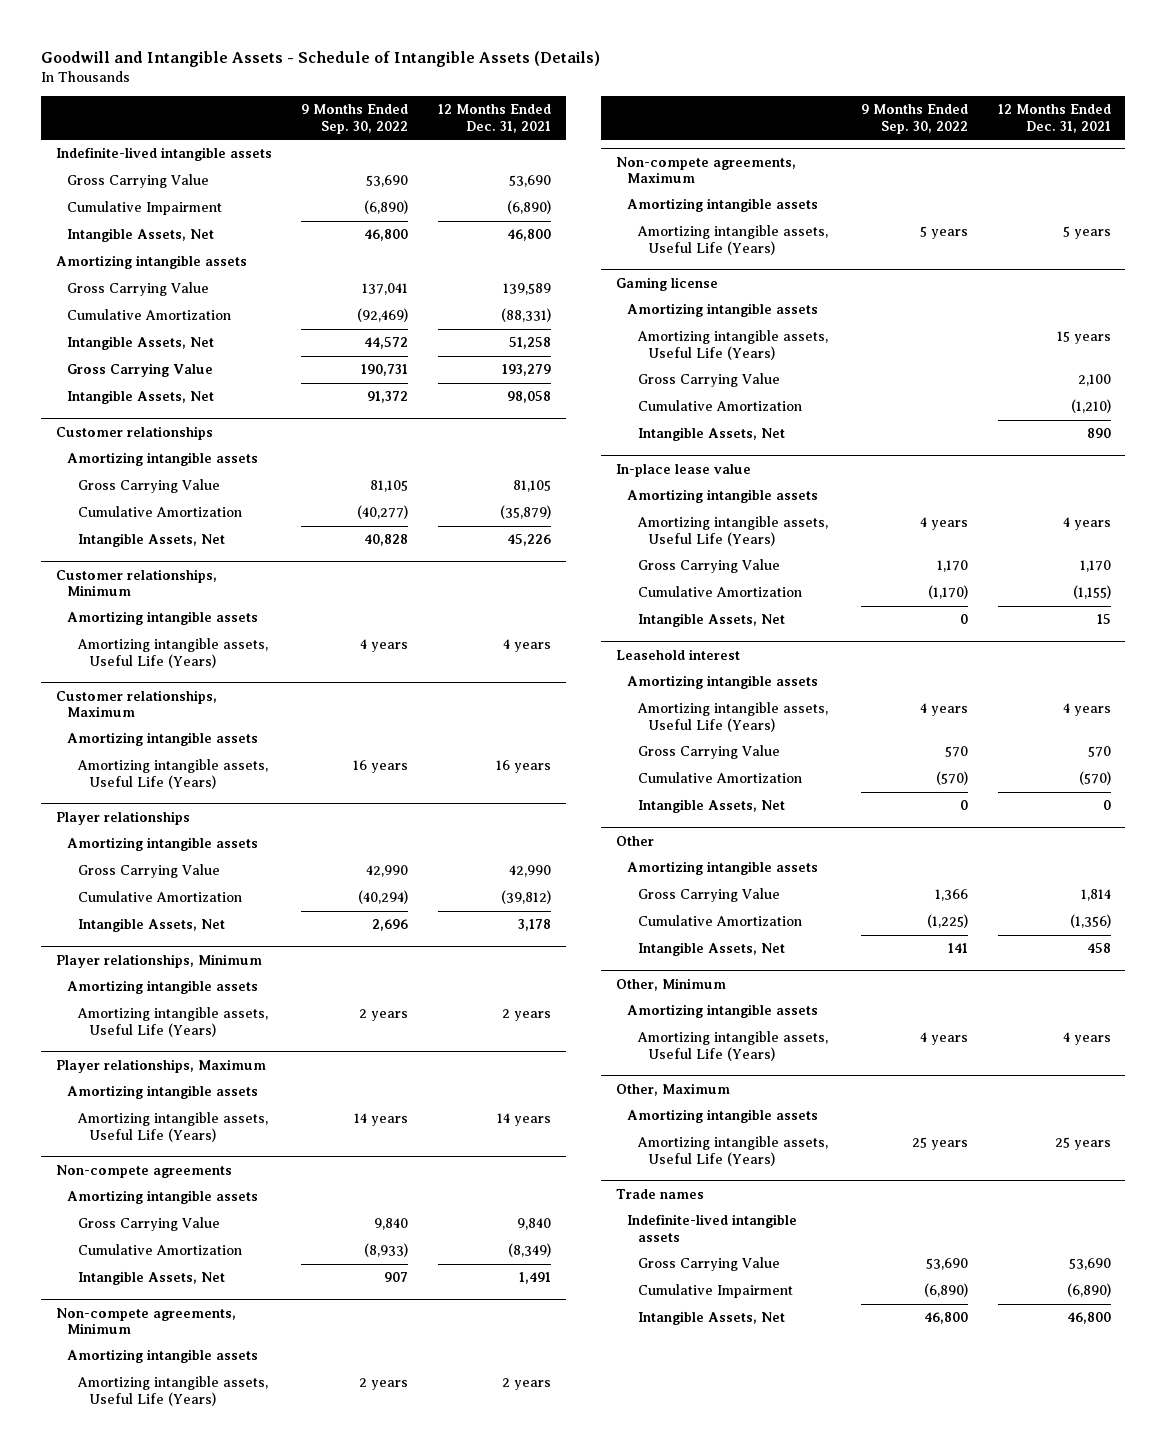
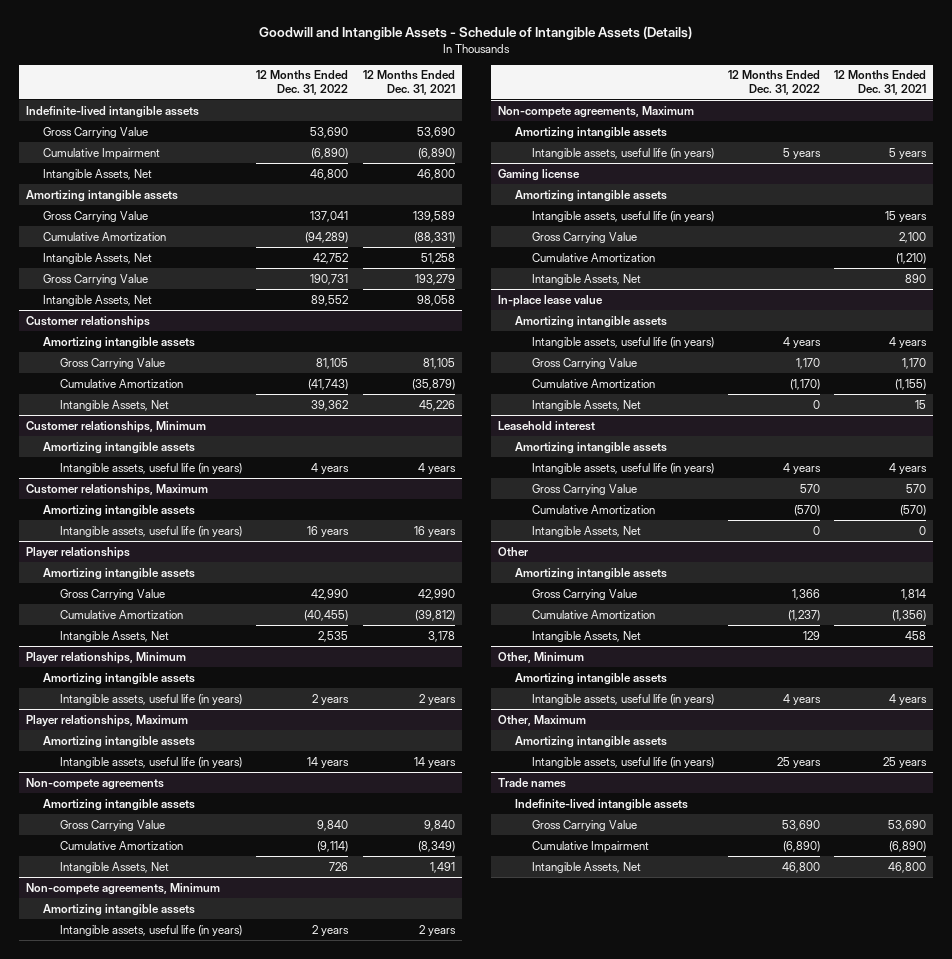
[301,104,409,134] 9 Months Ended Sep. 30, 2022 -> none
none -> [256,70,349,95] 12 Months Ended Dec. 31, 2022
[76,638,268,668] Amortizing intangible assets, Useful Life (Years) -> [60,462,243,474] Intangible assets, useful life (in years)
[76,759,268,789] Amortizing intangible assets, Useful Life (Years) -> [60,525,243,537] Intangible assets, useful life (in years)
[76,1007,268,1037] Amortizing intangible assets, Useful Life (Years) -> [60,693,243,705] Intangible assets, useful life (in years)
[76,1112,268,1142] Amortizing intangible assets, Useful Life (Years) -> [60,756,243,768] Intangible assets, useful life (in years)
[76,1376,268,1406] Amortizing intangible assets, Useful Life (Years) -> [60,924,243,936] Intangible assets, useful life (in years)
[636,225,828,255] Amortizing intangible assets, Useful Life (Years) -> [532,147,715,159] Intangible assets, useful life (in years)
[636,330,828,360] Amortizing intangible assets, Useful Life (Years) -> [532,210,715,222] Intangible assets, useful life (in years)
[636,516,828,546] Amortizing intangible assets, Useful Life (Years) -> [532,336,715,348] Intangible assets, useful life (in years)
[636,702,828,732] Amortizing intangible assets, Useful Life (Years) -> [532,462,715,474] Intangible assets, useful life (in years)
[636,1031,828,1061] Amortizing intangible assets, Useful Life (Years) -> [532,693,715,705] Intangible assets, useful life (in years)
[636,1136,828,1166] Amortizing intangible assets, Useful Life (Years) -> [532,756,715,768] Intangible assets, useful life (in years)

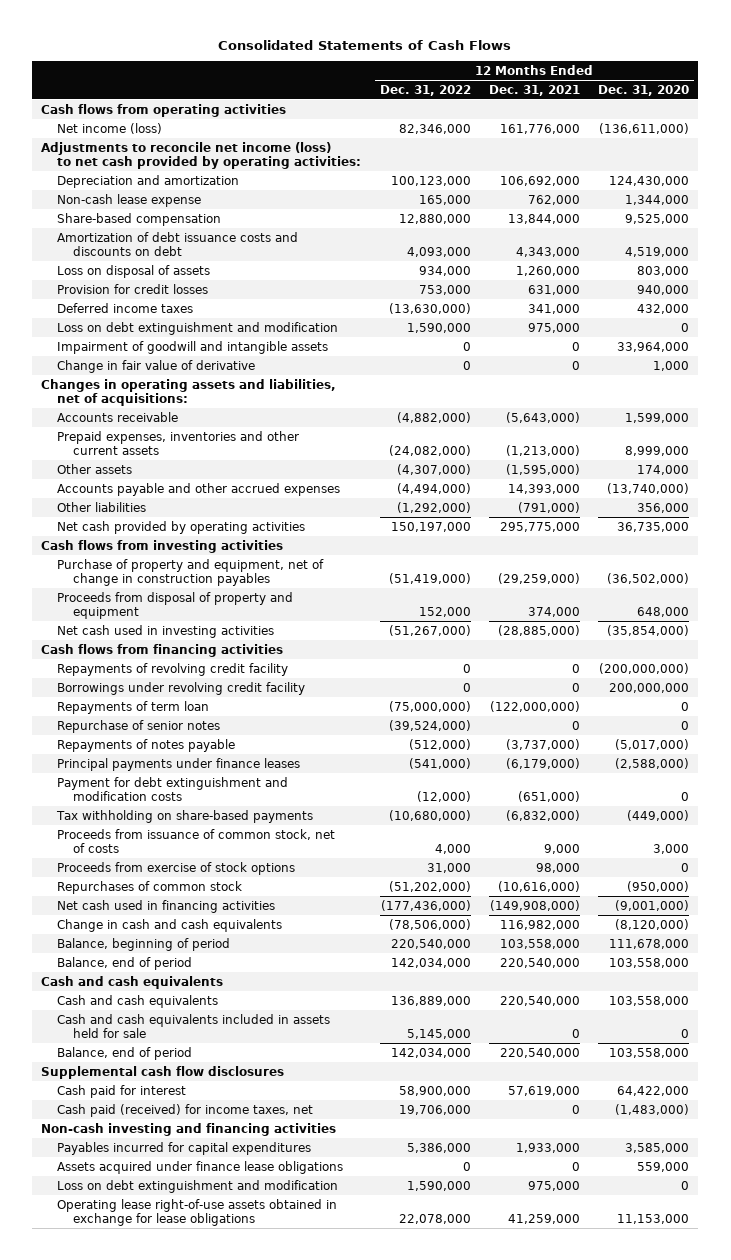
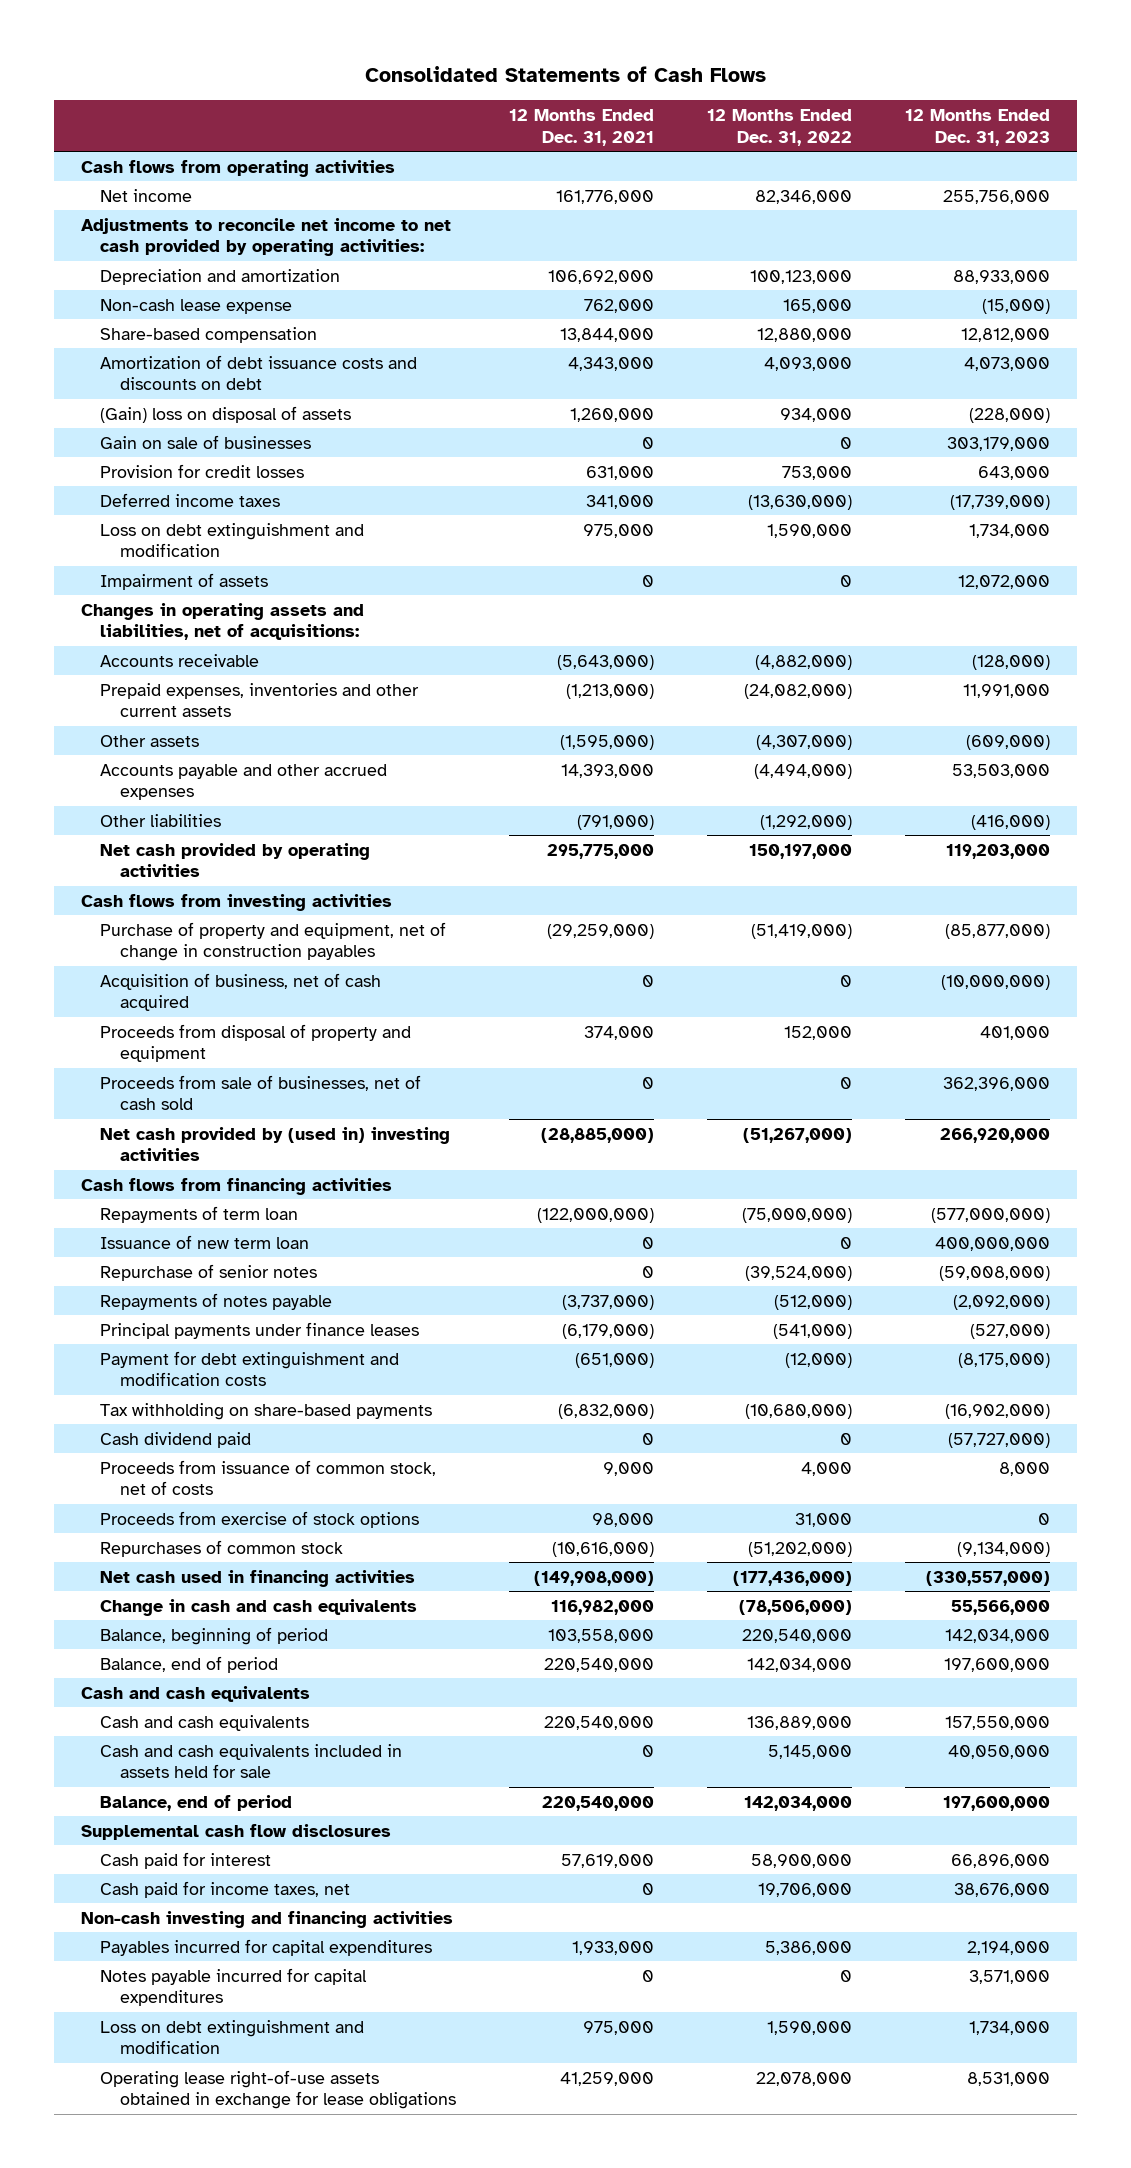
[598,84,690,96] Dec. 31, 2020 -> none
none -> [905,109,1051,146] 12 Months Ended Dec. 31, 2023
[57,122,163,134] Net income (loss) -> [100,188,193,202] Net income
[41,141,362,170] Adjustments to reconcile net income (loss) to net cash provided by operating activities: -> [80,217,451,257] Adjustments to reconcile net income to net cash provided by operating activities:
[57,264,211,278] Loss on disposal of assets -> [100,405,352,423] (Gain) loss on disposal of assets
none -> [100,434,312,449] Gain on sale of businesses
[57,359,256,373] Change in fair value of derivative -> none
[57,340,329,354] Impairment of goodwill and intangible assets -> [100,572,269,590] Impairment of assets
none -> [100,972,382,1012] Acquisition of business, net of cash acquired
none -> [100,1074,422,1111] Proceeds from sale of businesses, net of cash sold
[57,624,275,638] Net cash used in investing activities -> [100,1126,451,1162] Net cash provided by (used in) investing activities
[57,662,289,676] Repayments of revolving credit facility -> none
[57,681,306,695] Borrowings under revolving credit facility -> none
none -> [100,1234,310,1249] Issuance of new term loan
none -> [100,1431,252,1448] Cash dividend paid
[57,1103,314,1117] Cash paid (received) for income taxes, net -> [100,1880,351,1898] Cash paid for income taxes, net
[57,1160,344,1174] Assets acquired under finance lease obligations -> none
none -> [100,1967,368,2007] Notes payable incurred for capital expenditures

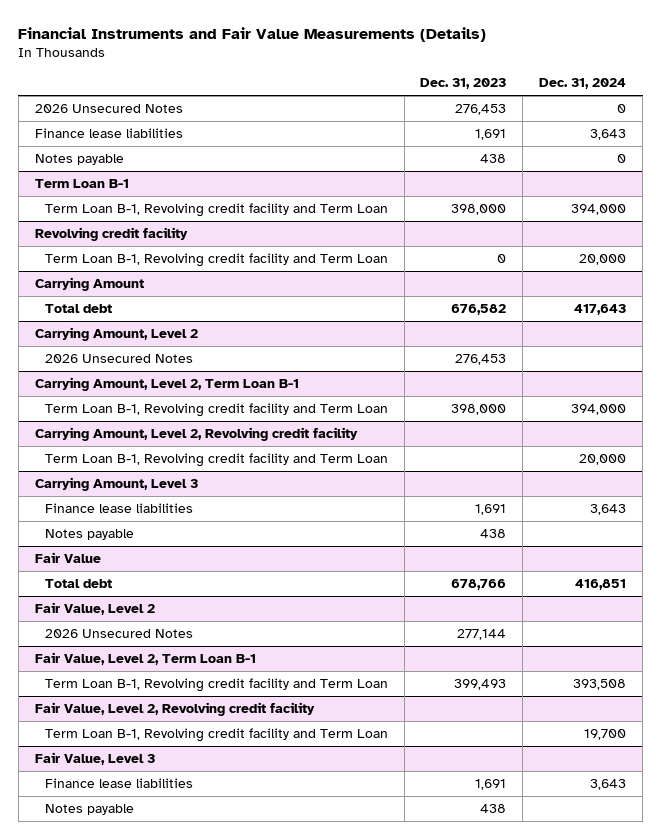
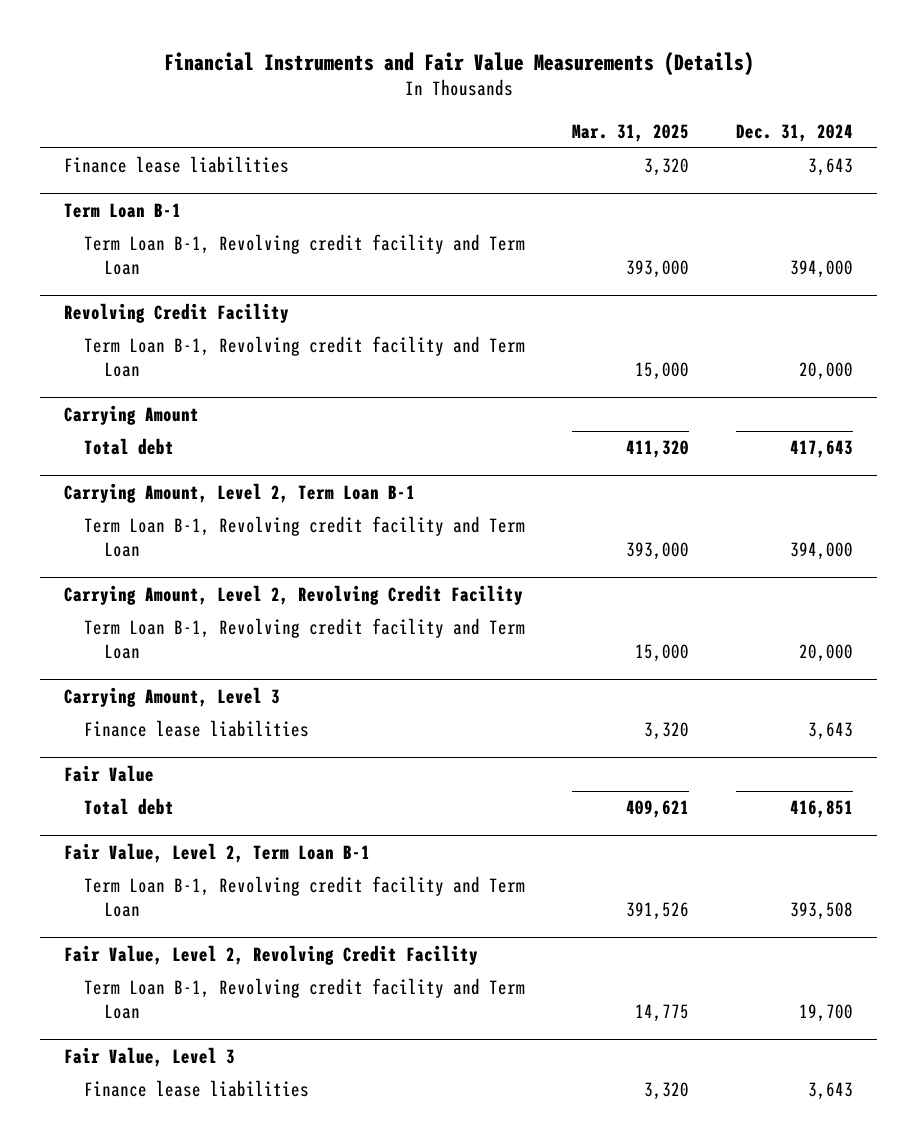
[420,78,507,90] Dec. 31, 2023 -> none
none -> [572,123,690,142] Mar. 31, 2025
[34,103,183,113] 2026 Unsecured Notes -> none
[34,153,124,165] Notes payable -> none
[34,226,188,241] Revolving credit facility -> [63,303,289,324] Revolving Credit Facility
[34,326,198,341] Carrying Amount, Level 2 -> none
[44,353,193,363] 2026 Unsecured Notes -> none
[34,426,358,441] Carrying Amount, Level 2, Revolving credit facility -> [63,585,523,606] Carrying Amount, Level 2, Revolving Credit Facility
[44,528,134,540] Notes payable -> none
[34,601,155,615] Fair Value, Level 2 -> none
[44,628,193,638] 2026 Unsecured Notes -> none
[34,701,315,716] Fair Value, Level 2, Revolving credit facility -> [63,945,478,966] Fair Value, Level 2, Revolving Credit Facility
[44,803,134,815] Notes payable -> none

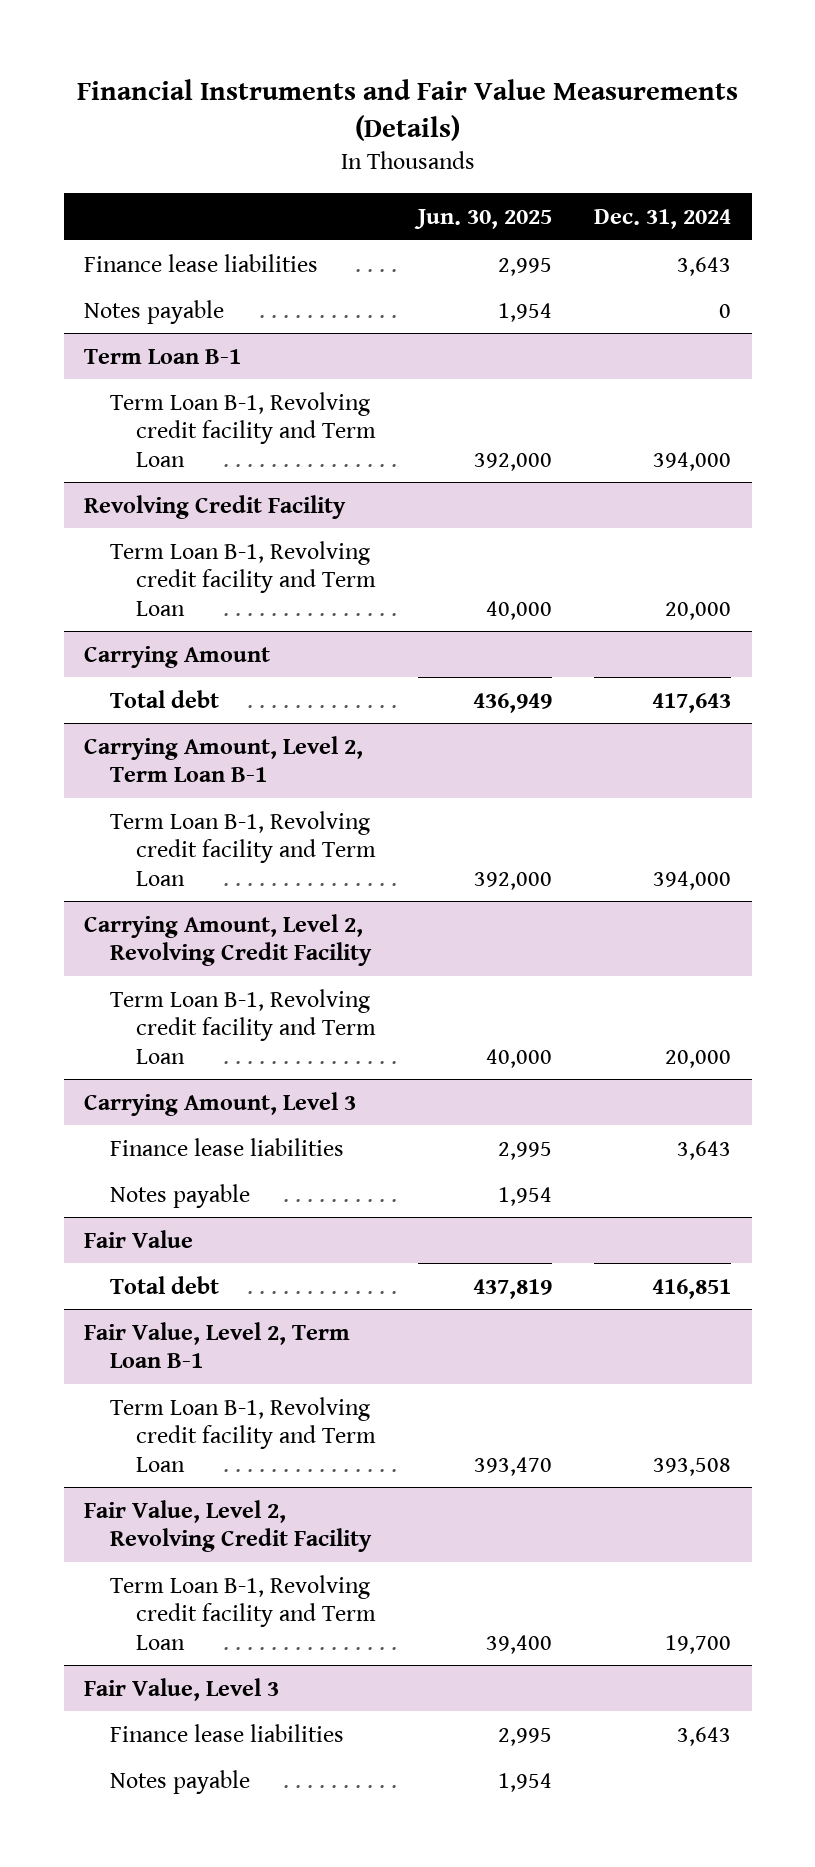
[572,123,690,142] Mar. 31, 2025 -> none
none -> [414,208,553,229] Jun. 30, 2025
none -> [84,299,225,324] Notes payable
none -> [110,1183,251,1208] Notes payable
none -> [110,1769,251,1794] Notes payable

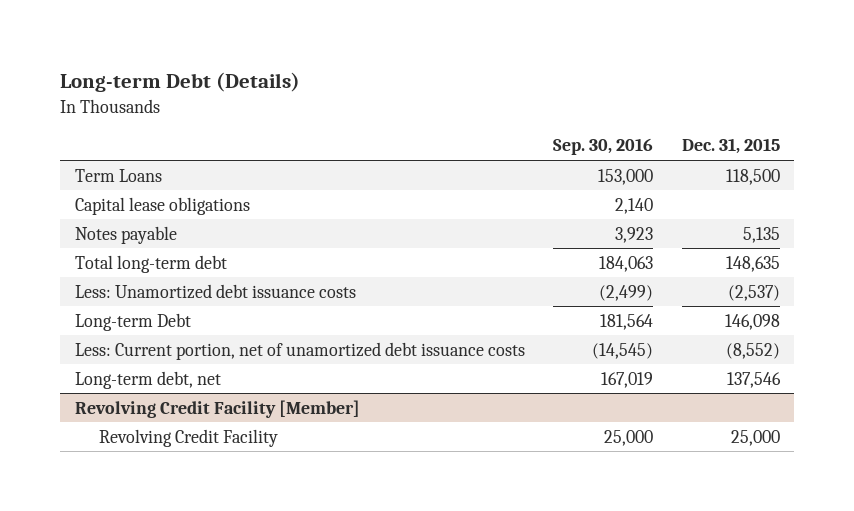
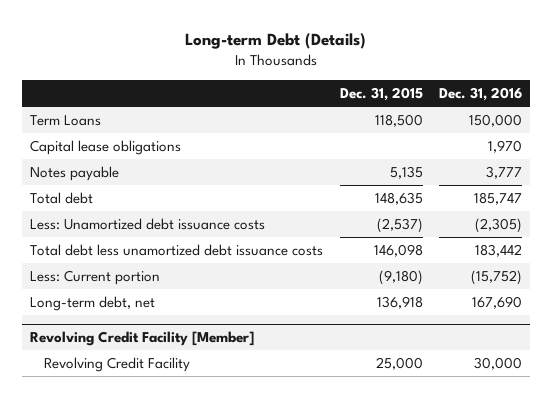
[553,138,654,156] Sep. 30, 2016 -> none
none -> [438,87,522,102] Dec. 31, 2016
[74,254,227,273] Total long-term debt -> [30,191,94,204] Total debt
[74,312,191,331] Long-term Debt -> [30,243,324,256] Total debt less unamortized debt issuance costs
[74,341,525,360] Less: Current portion, net of unamortized debt issuance costs -> [30,269,161,285] Less: Current portion
[725,342,780,359] (8,552) -> [378,269,423,285] (9,180)
[726,371,781,388] 137,546 -> [376,295,423,309] 136,918

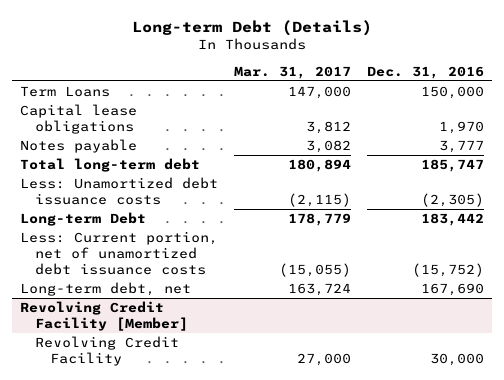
[339,87,423,102] Dec. 31, 2015 -> none
none -> [233,65,351,79] Mar. 31, 2017
[30,191,94,204] Total debt -> [19,158,200,173] Total long-term debt
[30,243,324,256] Total debt less unamortized debt issuance costs -> [19,212,146,227] Long-term Debt
[30,269,161,285] Less: Current portion -> [19,231,218,275] Less: Current portion, net of unamortized debt issuance costs

